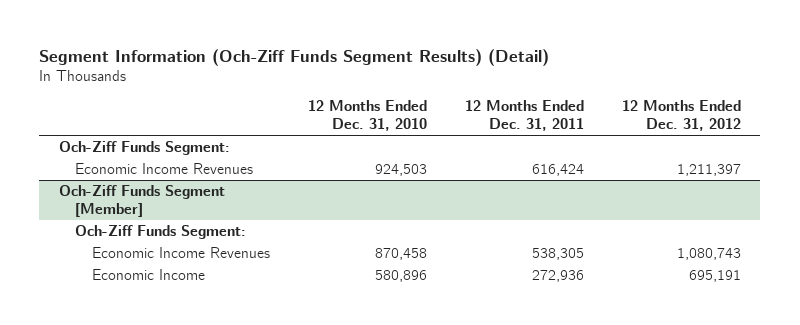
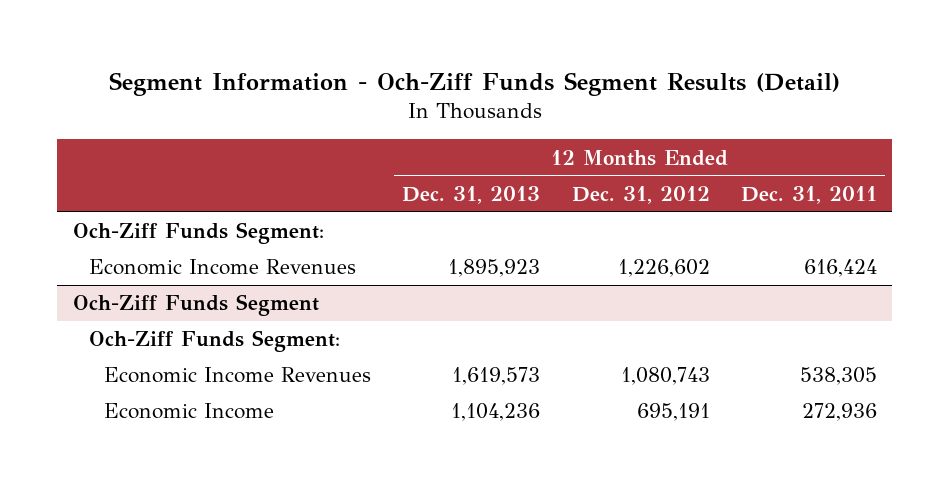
[39,48,550,66] Segment Information (Och-Ziff Funds Segment Results) (Detail) -> [108,71,840,96] Segment Information - Och-Ziff Funds Segment Results (Detail)
[307,100,427,132] 12 Months Ended Dec. 31, 2010 -> none
none -> [402,185,541,204] Dec. 31, 2013
[677,163,742,176] 1,211,397 -> [617,259,710,278] 1,226,602
[58,184,225,218] Och-Ziff Funds Segment [Member] -> [73,294,320,317] Och-Ziff Funds Segment

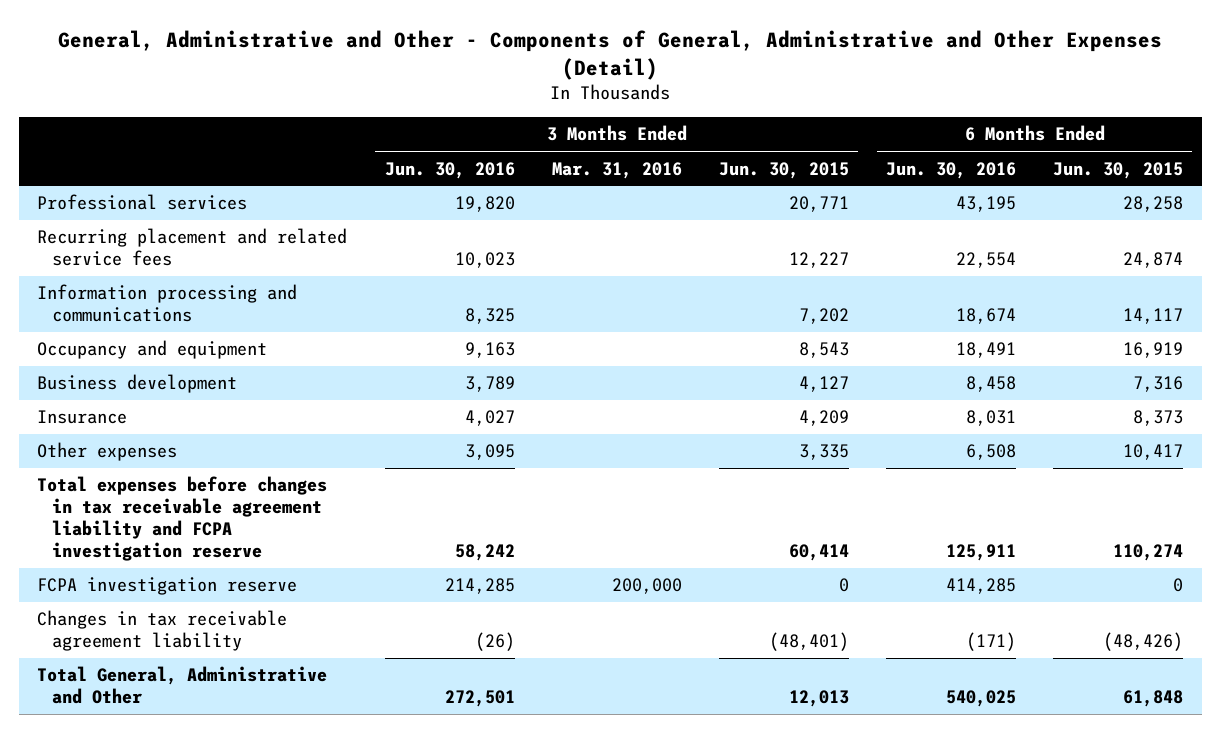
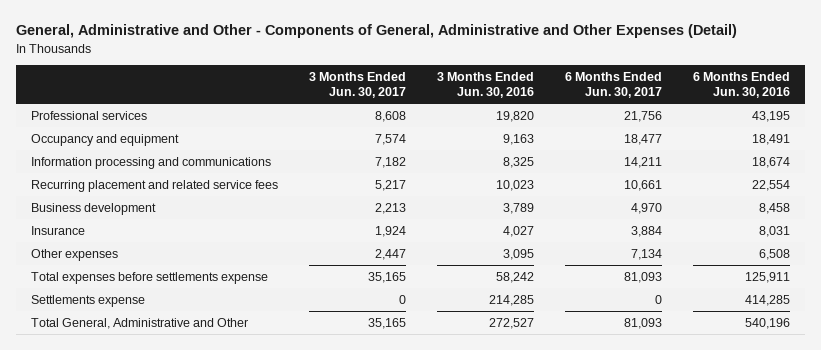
[551,161,682,179] Mar. 31, 2016 -> none
[718,161,849,179] Jun. 30, 2015 -> none
[1053,161,1184,179] Jun. 30, 2015 -> none
none -> [309,72,407,99] 3 Months Ended Jun. 30, 2017
none -> [564,72,662,99] 6 Months Ended Jun. 30, 2017
[37,284,298,323] Information processing and communications -> [31,157,272,170] Information processing and communications
[37,228,348,267] Recurring placement and related service fees -> [31,180,279,193] Recurring placement and related service fees
[37,610,288,652] Changes in tax receivable agreement liability -> none
[37,476,328,561] Total expenses before changes in tax receivable agreement liability and FCPA investigation reserve -> [31,272,269,285] Total expenses before settlements expense
[37,577,298,596] FCPA investigation reserve -> [31,295,146,308] Settlements expense
[444,690,515,708] 272,501 -> [488,318,534,330] 272,527
[945,690,1016,708] 540,025 -> [744,318,790,330] 540,196

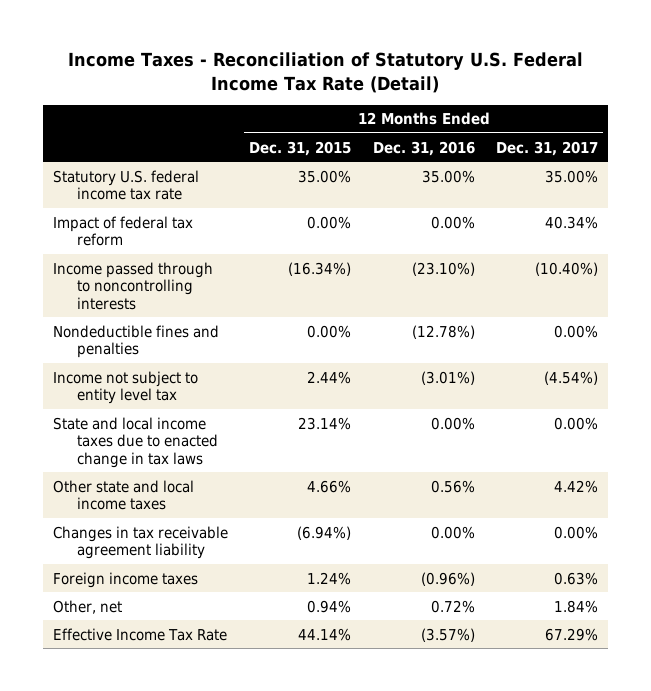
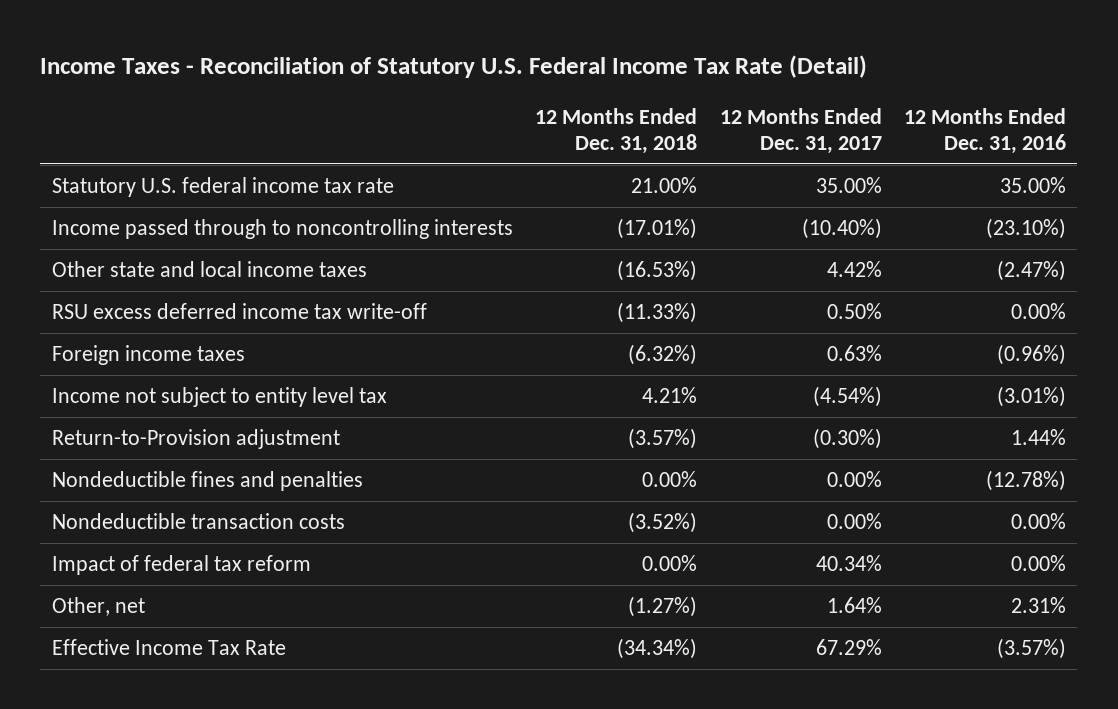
[249,140,352,156] Dec. 31, 2015 -> none
none -> [535,108,698,154] 12 Months Ended Dec. 31, 2018
[53,416,219,468] State and local income taxes due to enacted change in tax laws -> none
[53,525,229,560] Changes in tax receivable agreement liability -> none
[430,479,475,493] 0.56% -> [997,260,1067,282] (2.47%)
none -> [51,303,427,320] RSU excess deferred income tax write-off
[53,370,199,405] Income not subject to entity level tax -> [51,387,387,408] Income not subject to entity level tax
none -> [51,429,340,450] Return-to-Provision adjustment
[53,324,220,359] Nondeductible fines and penalties -> [51,471,363,492] Nondeductible fines and penalties
none -> [51,513,345,530] Nondeductible transaction costs
[53,215,194,247] Impact of federal tax reform -> [51,555,311,576] Impact of federal tax reform
[430,599,475,613] 0.72% -> [1011,597,1067,614] 2.31%
[553,599,598,613] 1.84% -> [826,597,882,614] 1.64%

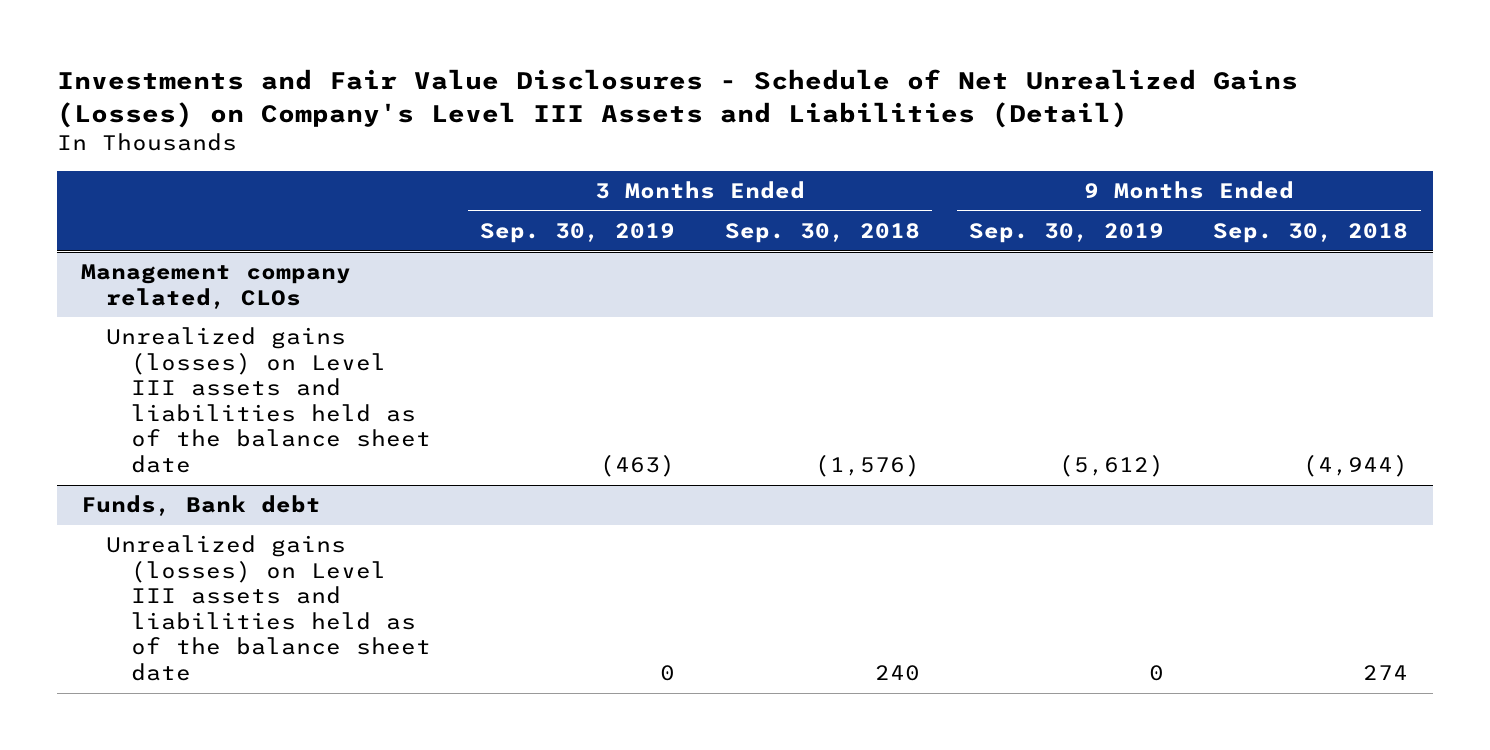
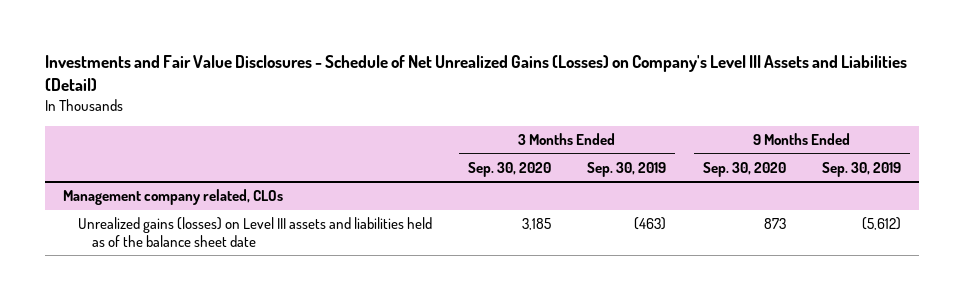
[724,222,920,243] Sep. 30, 2018 -> none
[1213,222,1409,243] Sep. 30, 2018 -> none
none -> [467,161,551,177] Sep. 30, 2020
none -> [702,161,786,177] Sep. 30, 2020
[81,495,322,517] Funds, Bank debt -> none
[106,535,431,682] Unrealized gains (losses) on Level III assets and liabilities held as of the balance sheet date -> none

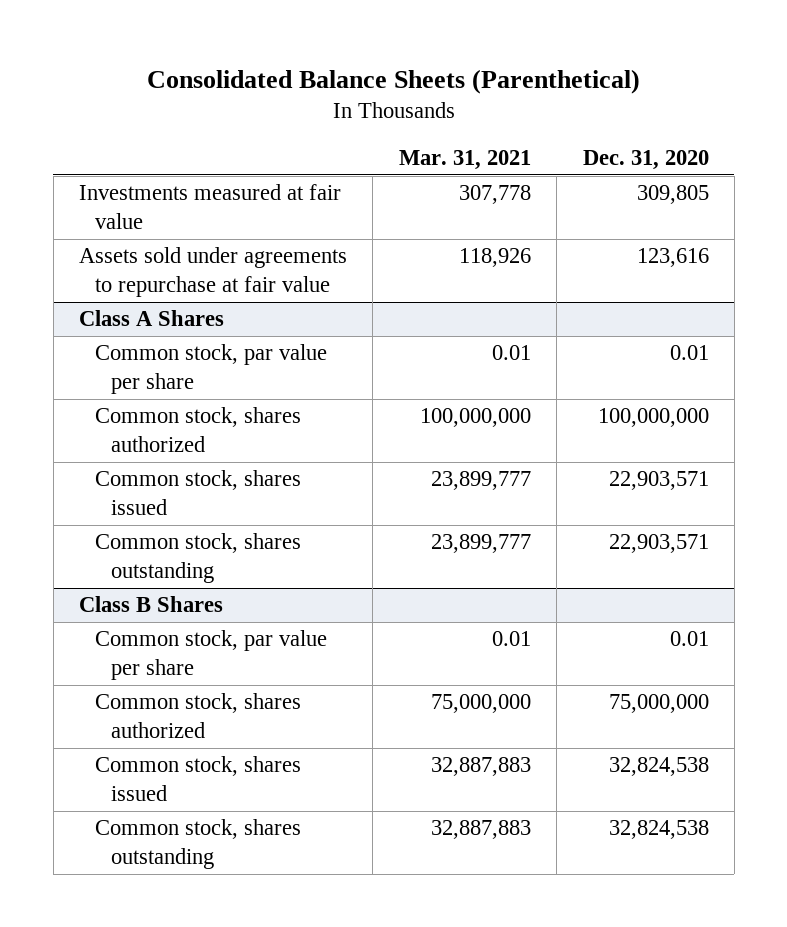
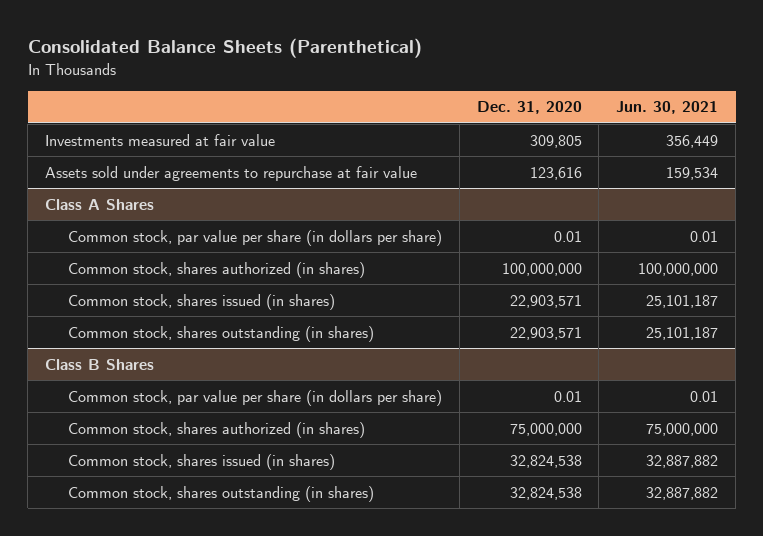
[398,150,531,171] Mar. 31, 2021 -> none
none -> [616,101,719,115] Jun. 30, 2021
[94,344,327,395] Common stock, par value per share -> [67,229,442,246] Common stock, par value per share (in dollars per share)
[94,407,301,453] Common stock, shares authorized -> [67,261,365,278] Common stock, shares authorized (in shares)
[94,470,301,516] Common stock, shares issued -> [67,293,335,310] Common stock, shares issued (in shares)
[94,533,301,584] Common stock, shares outstanding -> [67,325,374,342] Common stock, shares outstanding (in shares)
[94,630,327,681] Common stock, par value per share -> [67,389,442,406] Common stock, par value per share (in dollars per share)
[94,693,301,739] Common stock, shares authorized -> [67,421,365,438] Common stock, shares authorized (in shares)
[94,756,301,802] Common stock, shares issued -> [67,453,335,470] Common stock, shares issued (in shares)
[94,819,301,870] Common stock, shares outstanding -> [67,485,374,502] Common stock, shares outstanding (in shares)

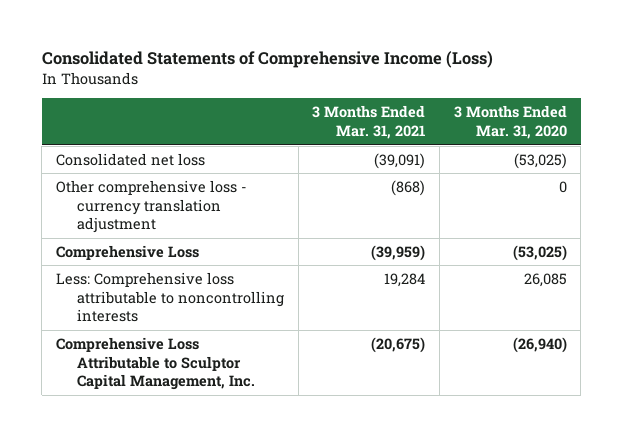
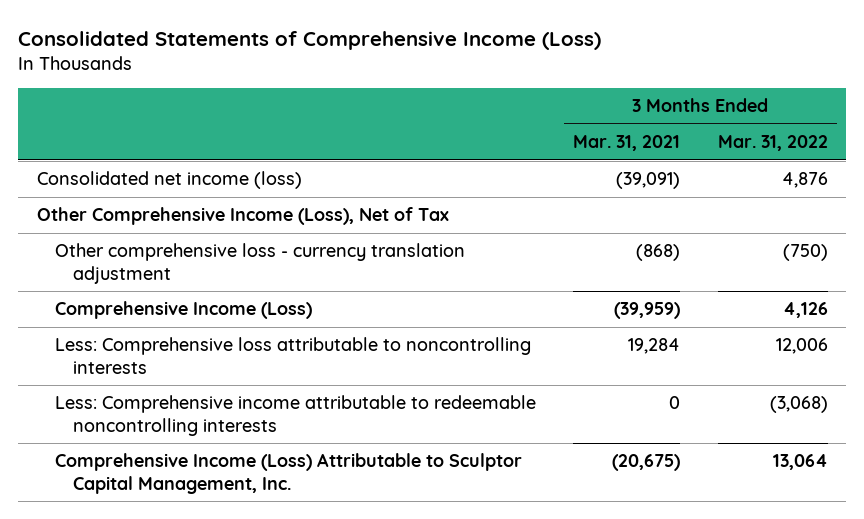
[453,105,567,140] 3 Months Ended Mar. 31, 2020 -> none
none -> [717,134,828,151] Mar. 31, 2022
[55,152,205,166] Consolidated net loss -> [36,171,302,190] Consolidated net income (loss)
none -> [36,207,449,226] Other Comprehensive Income (Loss), Net of Tax
[55,244,199,260] Comprehensive Loss -> [54,301,312,320] Comprehensive Income (Loss)
none -> [54,395,536,436] Less: Comprehensive income attributable to redeemable noncontrolling interests
[55,336,255,391] Comprehensive Loss Attributable to Sculptor Capital Management, Inc. -> [54,453,522,494] Comprehensive Income (Loss) Attributable to Sculptor Capital Management, Inc.

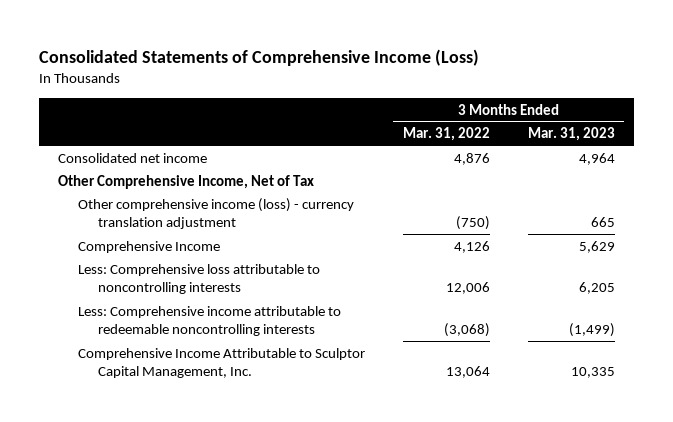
[573,134,681,151] Mar. 31, 2021 -> none
none -> [527,127,615,142] Mar. 31, 2023
[36,171,302,190] Consolidated net income (loss) -> [57,152,207,163] Consolidated net income
[36,207,449,226] Other Comprehensive Income (Loss), Net of Tax -> [57,174,314,189] Other Comprehensive Income, Net of Tax
[54,243,465,284] Other comprehensive loss - currency translation adjustment -> [77,197,354,230] Other comprehensive income (loss) - currency translation adjustment
[54,301,312,320] Comprehensive Income (Loss) -> [77,240,220,253] Comprehensive Income
[54,453,522,494] Comprehensive Income (Loss) Attributable to Sculptor Capital Management, Inc. -> [77,347,365,379] Comprehensive Income Attributable to Sculptor Capital Management, Inc.

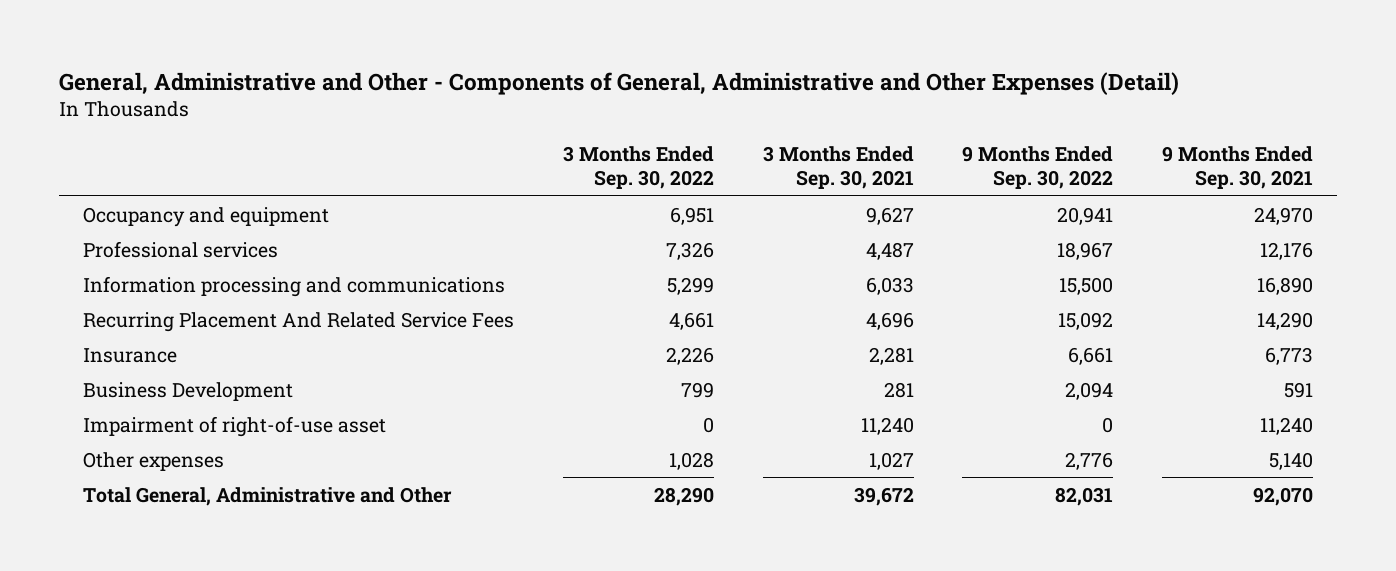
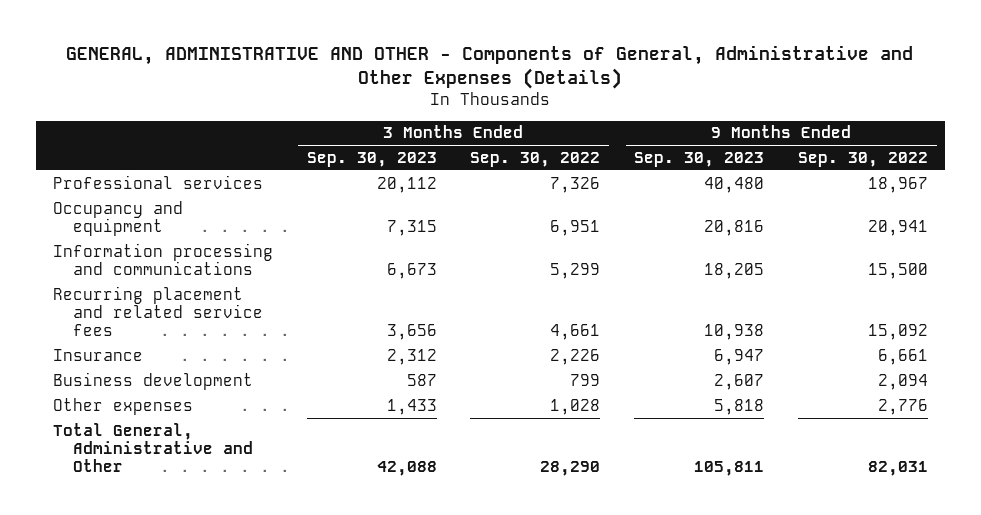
[59,71,1180,95] General, Administrative and Other - Components of General, Administrative and Other Expenses (Detail) -> [66,44,914,90] GENERAL, ADMINISTRATIVE AND OTHER - Components of General, Administrative and Other Expenses (Details)
[762,145,914,190] 3 Months Ended Sep. 30, 2021 -> none
[1162,145,1314,190] 9 Months Ended Sep. 30, 2021 -> none
none -> [306,151,437,167] Sep. 30, 2023
none -> [634,151,765,167] Sep. 30, 2023
[83,206,330,227] Occupancy and equipment -> [52,200,183,236] Occupancy and equipment
[83,311,515,332] Recurring Placement And Related Service Fees -> [52,285,264,337] Recurring placement and related service fees
[83,415,387,437] Impairment of right-of-use asset -> none
[83,381,294,401] Business Development -> [52,371,253,390] Business development

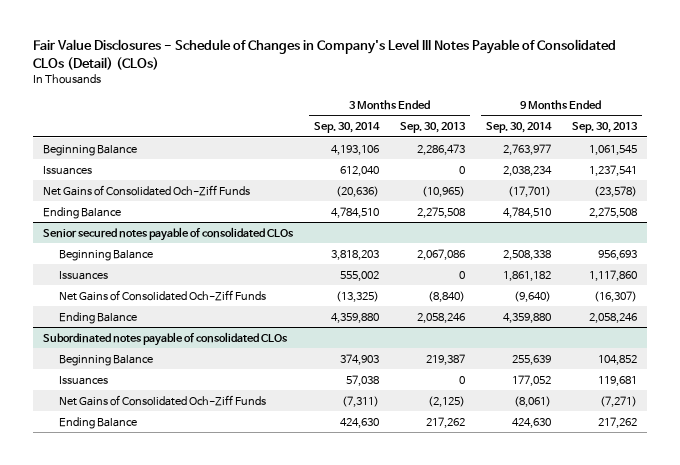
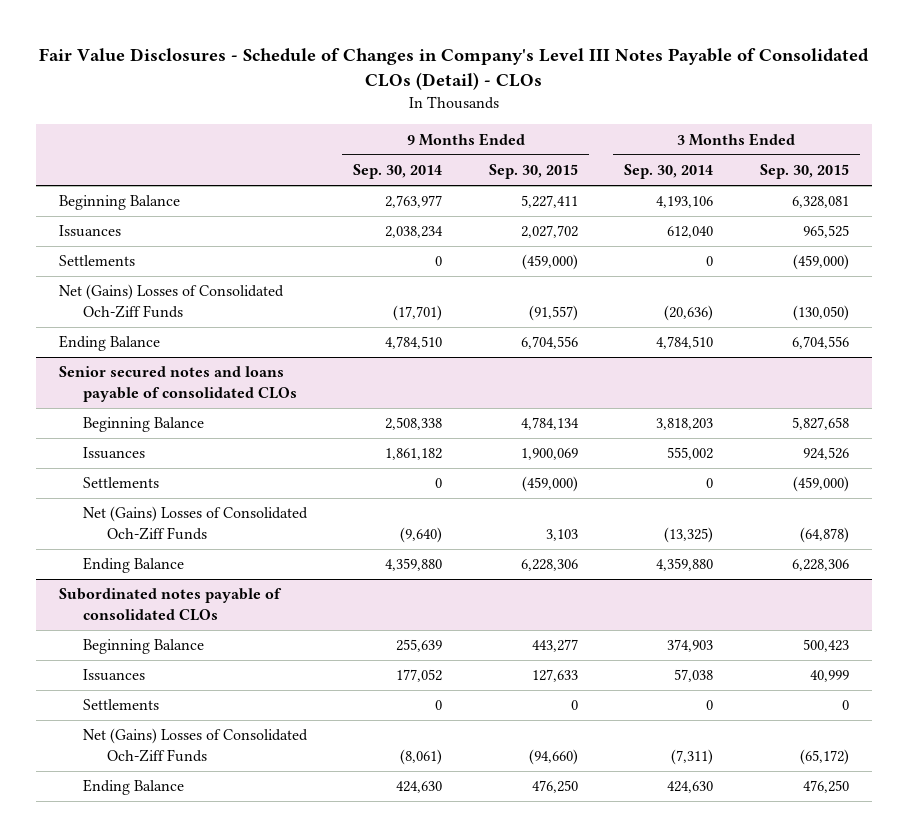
[33,39,617,70] Fair Value Disclosures - Schedule of Changes in Company's Level III Notes Payable of Consolidated CLOs (Detail) (CLOs) -> [39,48,870,91] Fair Value Disclosures - Schedule of Changes in Company's Level III Notes Payable of Consolidated CLOs (Detail) - CLOs
[400,121,467,133] Sep. 30, 2013 -> none
[571,121,638,133] Sep. 30, 2013 -> none
none -> [488,164,578,180] Sep. 30, 2015
none -> [759,164,849,180] Sep. 30, 2015
none -> [59,255,136,267] Settlements
[43,184,251,196] Net Gains of Consolidated Och-Ziff Funds -> [59,284,285,319] Net (Gains) Losses of Consolidated Och-Ziff Funds
[43,226,295,241] Senior secured notes payable of consolidated CLOs -> [59,366,297,403] Senior secured notes and loans payable of consolidated CLOs
none -> [82,477,159,489] Settlements
[58,289,266,301] Net Gains of Consolidated Och-Ziff Funds -> [82,506,308,541] Net (Gains) Losses of Consolidated Och-Ziff Funds
none -> [82,699,159,711] Settlements
[58,394,266,406] Net Gains of Consolidated Och-Ziff Funds -> [82,728,308,763] Net (Gains) Losses of Consolidated Och-Ziff Funds

